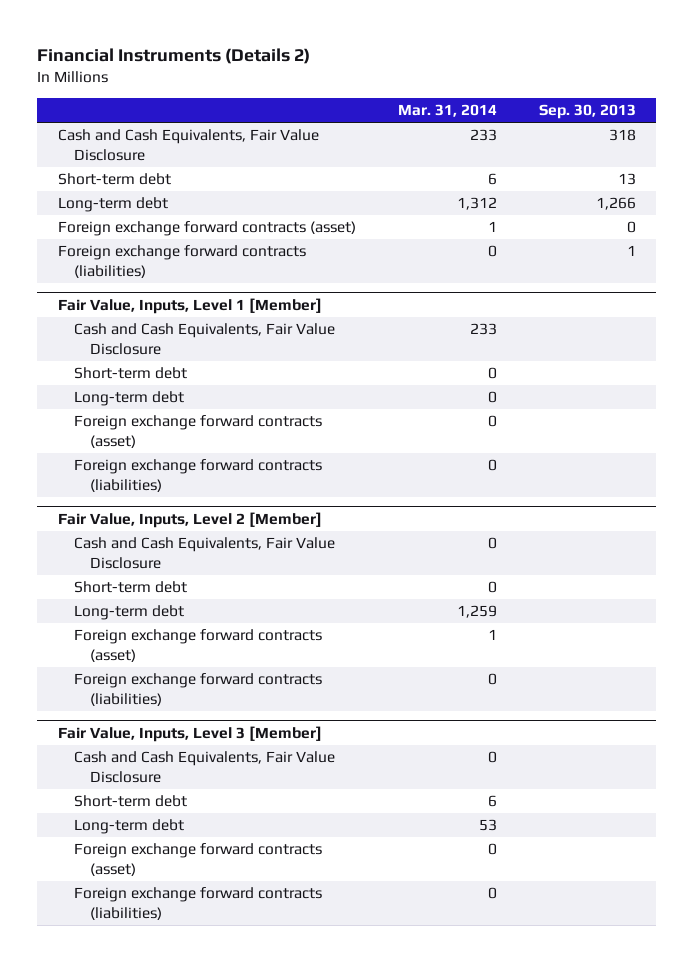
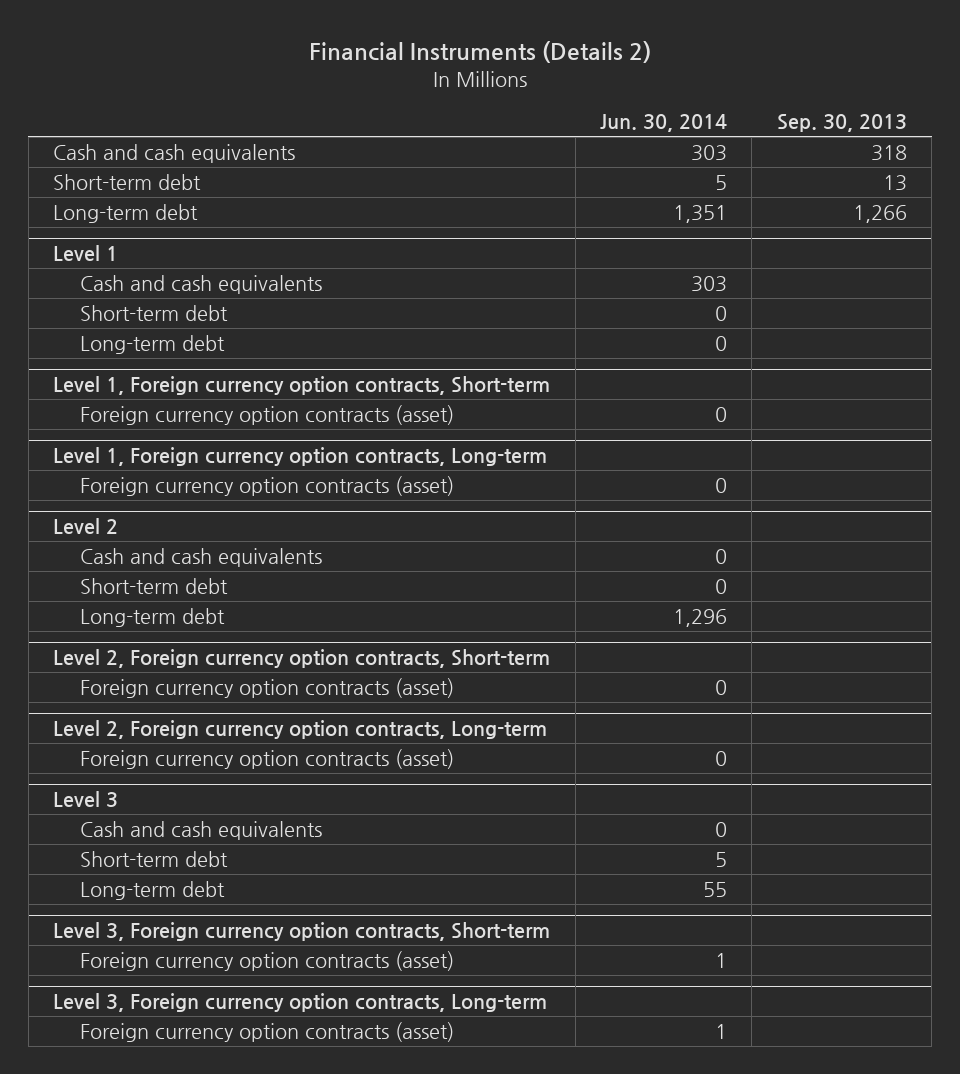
[397,104,497,118] Mar. 31, 2014 -> none
none -> [599,114,727,133] Jun. 30, 2014
[57,129,319,162] Cash and Cash Equivalents, Fair Value Disclosure -> [53,143,296,163] Cash and cash equivalents
[57,221,356,237] Foreign exchange forward contracts (asset) -> none
[57,245,306,279] Foreign exchange forward contracts (liabilities) -> none
[57,298,322,315] Fair Value, Inputs, Level 1 [Member] -> [53,245,119,262] Level 1
[73,323,335,356] Cash and Cash Equivalents, Fair Value Disclosure -> [80,274,323,294] Cash and cash equivalents
[73,415,322,449] Foreign exchange forward contracts (asset) -> none
[73,459,322,493] Foreign exchange forward contracts (liabilities) -> none
none -> [53,376,551,396] Level 1, Foreign currency option contracts, Short-term
none -> [80,404,455,425] Foreign currency option contracts (asset)
none -> [53,447,548,467] Level 1, Foreign currency option contracts, Long-term
none -> [80,475,455,496] Foreign currency option contracts (asset)
[57,512,322,529] Fair Value, Inputs, Level 2 [Member] -> [53,518,119,535] Level 2
[73,537,335,570] Cash and Cash Equivalents, Fair Value Disclosure -> [80,547,323,567] Cash and cash equivalents
[73,629,322,663] Foreign exchange forward contracts (asset) -> none
[73,673,322,707] Foreign exchange forward contracts (liabilities) -> none
none -> [53,649,551,669] Level 2, Foreign currency option contracts, Short-term
none -> [80,677,455,698] Foreign currency option contracts (asset)
none -> [53,720,548,740] Level 2, Foreign currency option contracts, Long-term
none -> [80,748,455,769] Foreign currency option contracts (asset)
[57,726,322,743] Fair Value, Inputs, Level 3 [Member] -> [53,791,119,808] Level 3
[73,751,335,784] Cash and Cash Equivalents, Fair Value Disclosure -> [80,820,323,840] Cash and cash equivalents
[73,843,322,877] Foreign exchange forward contracts (asset) -> none
[73,887,322,921] Foreign exchange forward contracts (liabilities) -> none
none -> [53,922,551,942] Level 3, Foreign currency option contracts, Short-term
none -> [80,950,455,971] Foreign currency option contracts (asset)
none -> [53,993,548,1013] Level 3, Foreign currency option contracts, Long-term
none -> [80,1021,455,1042] Foreign currency option contracts (asset)

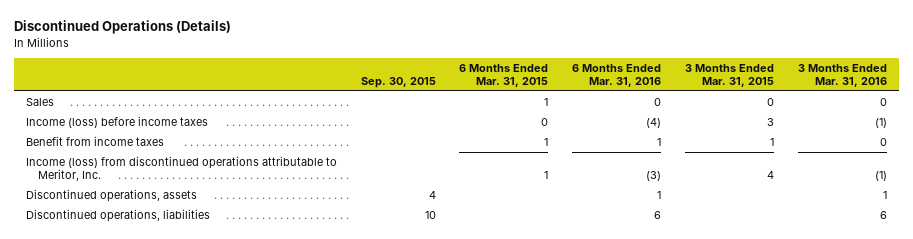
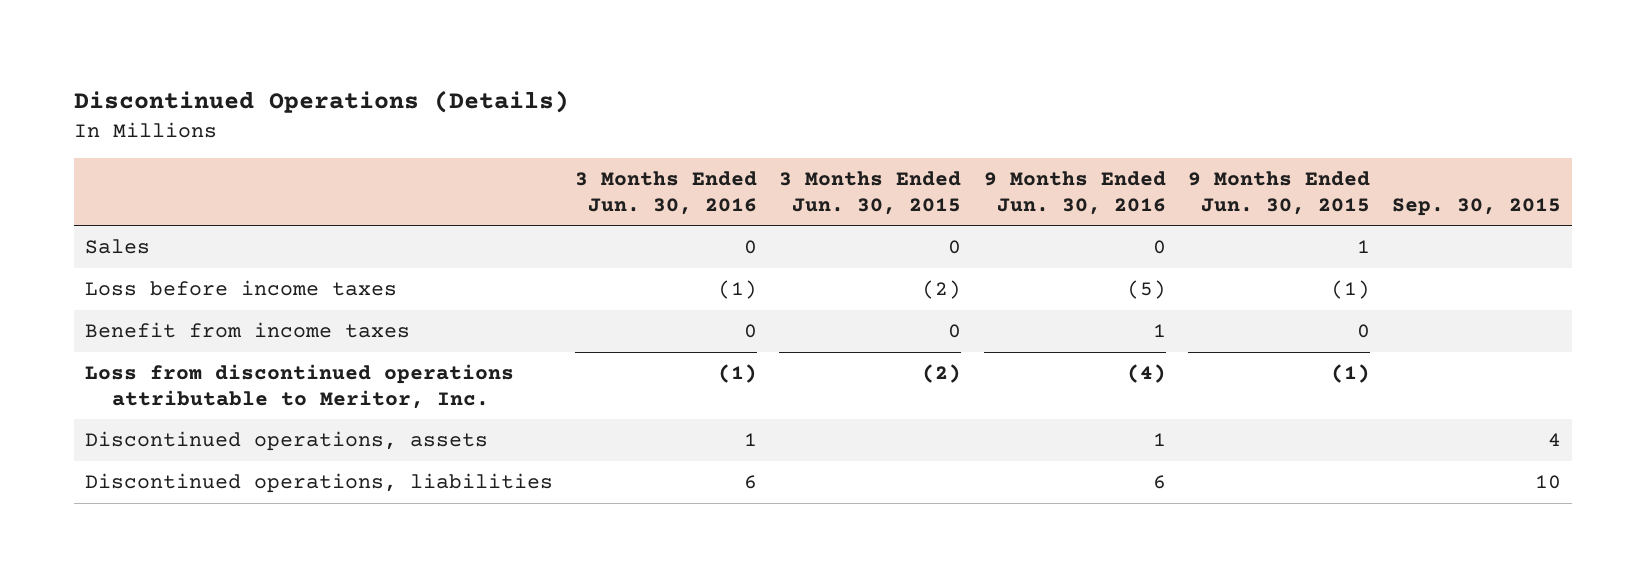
[459,63,549,87] 6 Months Ended Mar. 31, 2015 -> none
[572,63,662,87] 6 Months Ended Mar. 31, 2016 -> none
[685,63,775,87] 3 Months Ended Mar. 31, 2015 -> none
[797,63,887,87] 3 Months Ended Mar. 31, 2016 -> none
none -> [575,171,758,215] 3 Months Ended Jun. 30, 2016
none -> [779,171,962,215] 3 Months Ended Jun. 30, 2015
none -> [983,171,1166,215] 9 Months Ended Jun. 30, 2016
none -> [1187,171,1370,215] 9 Months Ended Jun. 30, 2015
[25,115,208,128] Income (loss) before income taxes -> [85,280,398,297] Loss before income taxes
[25,155,337,182] Income (loss) from discontinued operations attributable to Meritor, Inc. -> [85,364,515,409] Loss from discontinued operations attributable to Meritor, Inc.

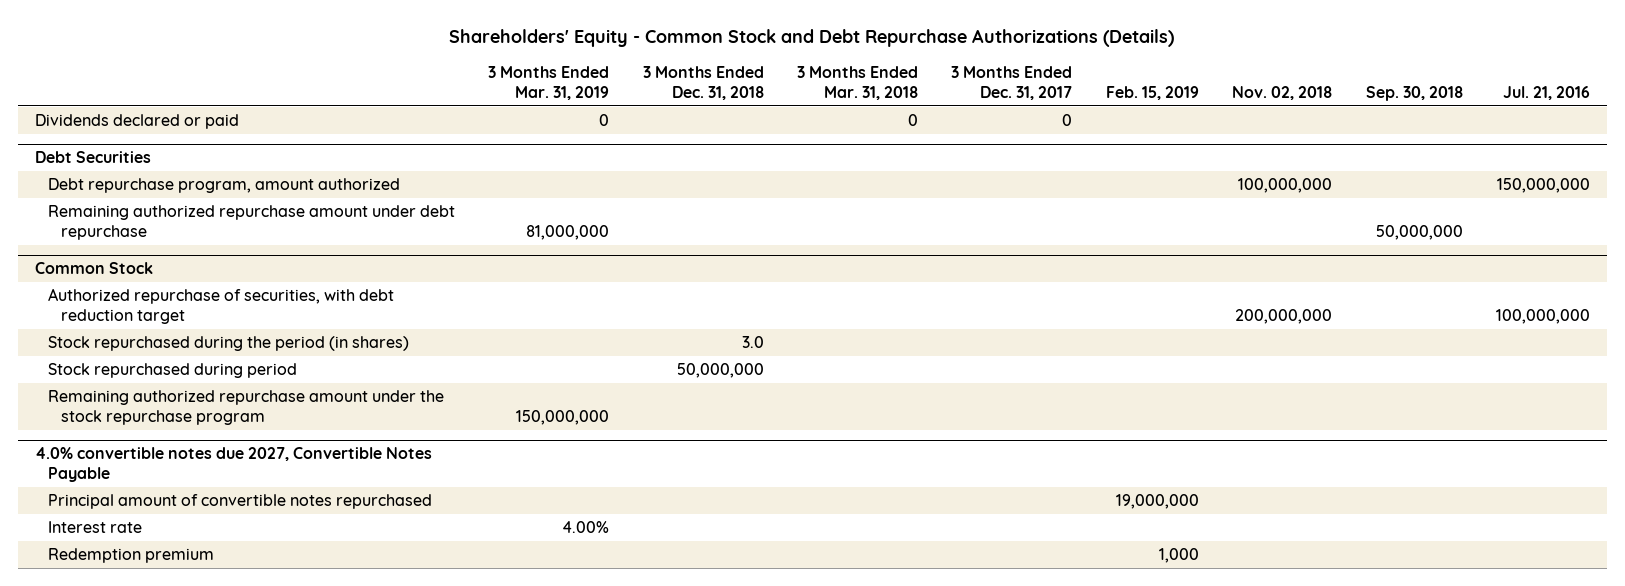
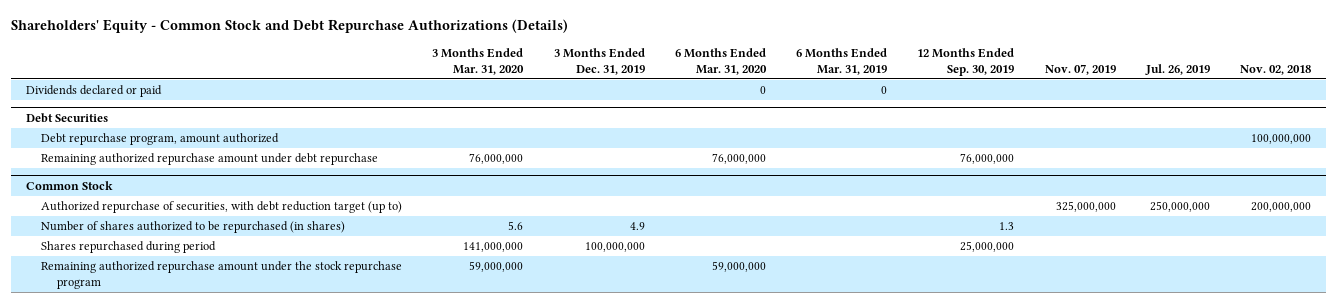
[488,65,610,100] 3 Months Ended Mar. 31, 2019 -> none
[642,65,764,100] 3 Months Ended Dec. 31, 2018 -> none
[796,65,918,100] 3 Months Ended Mar. 31, 2018 -> none
[951,65,1073,100] 3 Months Ended Dec. 31, 2017 -> none
[1105,85,1199,100] Feb. 15, 2019 -> none
[1365,85,1463,101] Sep. 30, 2018 -> none
[1502,85,1590,100] Jul. 21, 2016 -> none
none -> [432,48,525,75] 3 Months Ended Mar. 31, 2020
none -> [553,48,645,75] 3 Months Ended Dec. 31, 2019
none -> [674,48,767,75] 6 Months Ended Mar. 31, 2020
none -> [796,48,888,75] 6 Months Ended Mar. 31, 2019
none -> [917,48,1015,76] 12 Months Ended Sep. 30, 2019
none -> [1044,63,1116,75] Nov. 07, 2019
none -> [1144,63,1210,75] Jul. 26, 2019
[47,288,394,325] Authorized repurchase of securities, with debt reduction target -> [41,201,403,214] Authorized repurchase of securities, with debt reduction target (up to)
[47,336,409,352] Stock repurchased during the period (in shares) -> [41,221,346,234] Number of shares authorized to be repurchased (in shares)
[47,363,297,379] Stock repurchased during period -> [41,241,217,254] Shares repurchased during period
[34,447,432,483] 4.0% convertible notes due 2027, Convertible Notes Payable -> none
[47,494,432,510] Principal amount of convertible notes repurchased -> none
[47,521,142,534] Interest rate -> none
[47,548,214,564] Redemption premium -> none

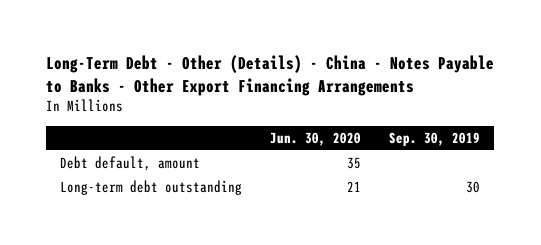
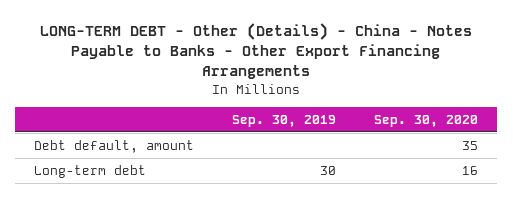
[46,54,495,96] Long-Term Debt - Other (Details) - China - Notes Payable to Banks - Other Export Financing Arrangements -> [40,22,473,80] LONG-TERM DEBT - Other (Details) - China - Notes Payable to Banks - Other Export Financing Arrangements
[270,132,362,147] Jun. 30, 2020 -> none
none -> [374,114,479,127] Sep. 30, 2020
[60,180,243,196] Long-term debt outstanding -> [34,164,147,178] Long-term debt

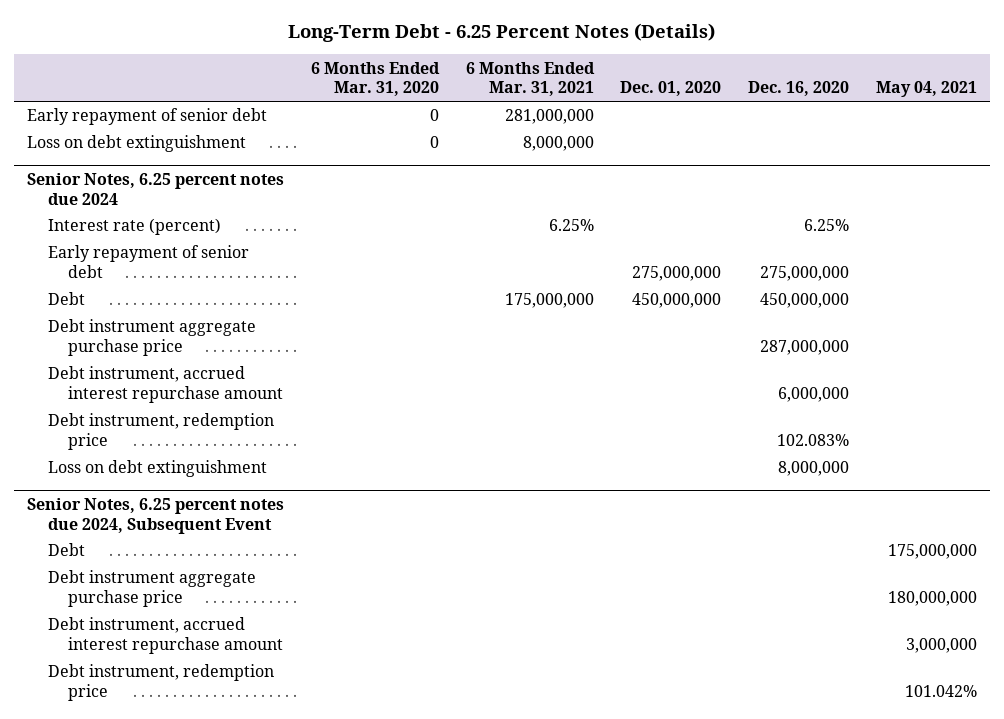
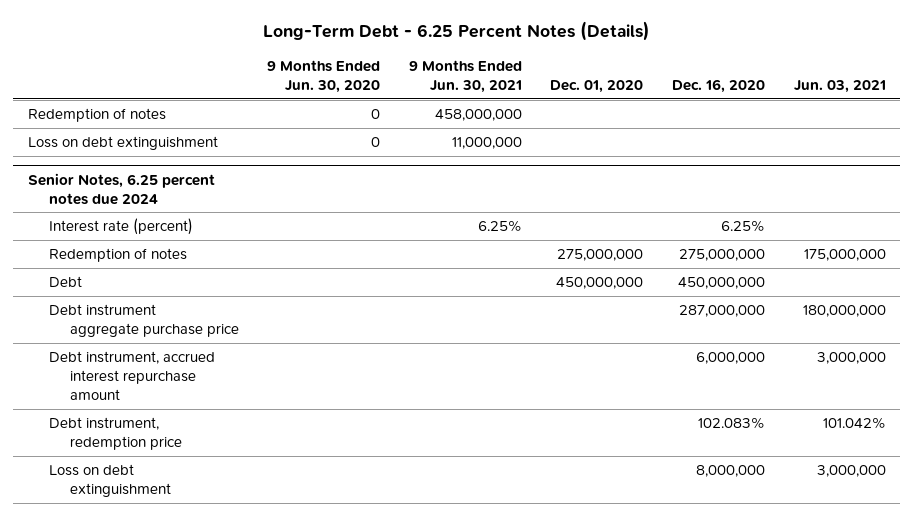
[310,61,440,97] 6 Months Ended Mar. 31, 2020 -> none
[465,61,595,97] 6 Months Ended Mar. 31, 2021 -> none
[876,81,978,98] May 04, 2021 -> none
none -> [267,60,381,94] 9 Months Ended Jun. 30, 2020
none -> [408,60,522,94] 9 Months Ended Jun. 30, 2021
none -> [793,80,886,94] Jun. 03, 2021
[27,108,268,126] Early repayment of senior debt -> [27,108,166,123] Redemption of notes
[47,245,249,278] Early repayment of senior debt -> [48,248,187,263] Redemption of notes
[27,498,285,534] Senior Notes, 6.25 percent notes due 2024, Subsequent Event -> none
[47,543,85,557] Debt -> none
[47,570,256,607] Debt instrument aggregate purchase price -> none
[47,617,284,654] Debt instrument, accrued interest repurchase amount -> none
[47,664,274,701] Debt instrument, redemption price -> none

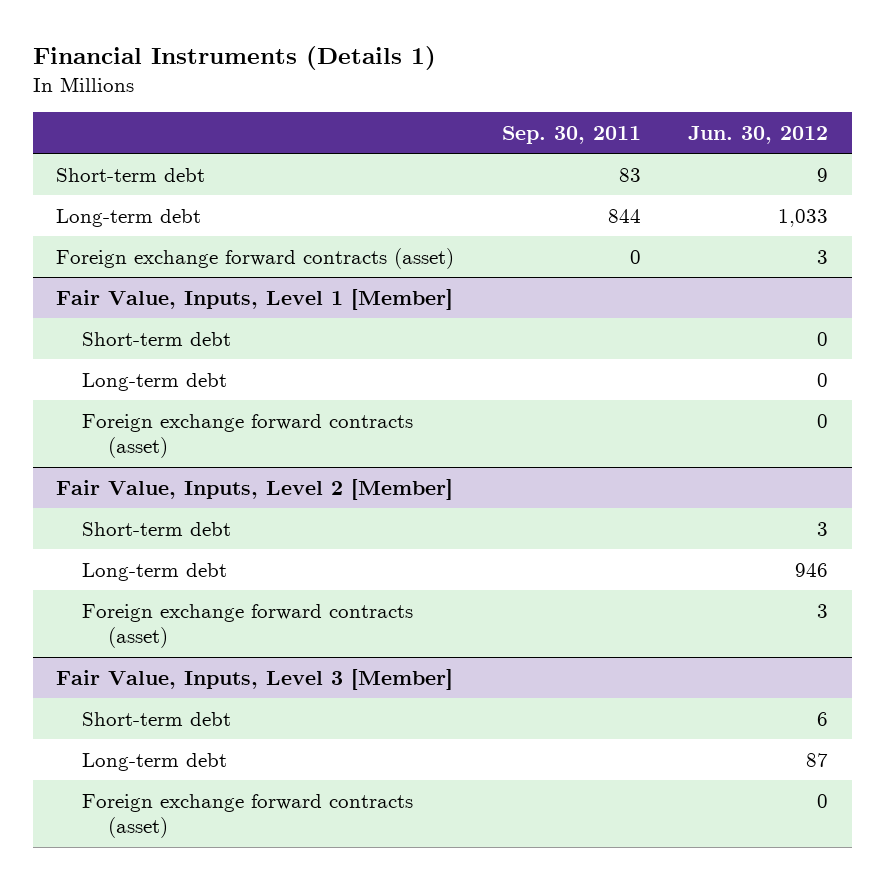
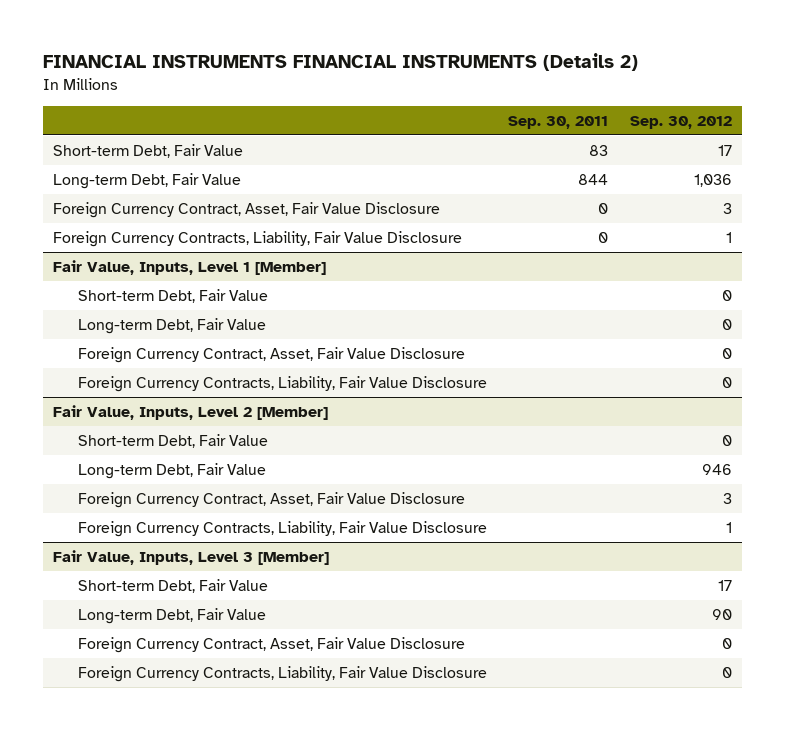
[32,46,436,71] Financial Instruments (Details 1) -> [42,52,638,71] FINANCIAL INSTRUMENTS FINANCIAL INSTRUMENTS (Details 2)
[688,125,829,144] Jun. 30, 2012 -> none
none -> [629,115,732,129] Sep. 30, 2012
[56,167,206,182] Short-term debt -> [53,143,244,158] Short-term Debt, Fair Value
[56,208,202,227] Long-term debt -> [53,172,242,189] Long-term Debt, Fair Value
[56,247,455,269] Foreign exchange forward contracts (asset) -> [53,201,441,218] Foreign Currency Contract, Asset, Fair Value Disclosure
none -> [53,230,463,247] Foreign Currency Contracts, Liability, Fair Value Disclosure
[82,331,232,346] Short-term debt -> [78,288,269,303] Short-term Debt, Fair Value
[82,372,228,391] Long-term debt -> [78,317,267,334] Long-term Debt, Fair Value
[82,413,414,459] Foreign exchange forward contracts (asset) -> [78,346,466,363] Foreign Currency Contract, Asset, Fair Value Disclosure
none -> [78,375,488,392] Foreign Currency Contracts, Liability, Fair Value Disclosure
[82,521,232,536] Short-term debt -> [78,433,269,448] Short-term Debt, Fair Value
[82,562,228,581] Long-term debt -> [78,462,267,479] Long-term Debt, Fair Value
[82,603,414,649] Foreign exchange forward contracts (asset) -> [78,491,466,508] Foreign Currency Contract, Asset, Fair Value Disclosure
none -> [78,520,488,537] Foreign Currency Contracts, Liability, Fair Value Disclosure
[82,711,232,726] Short-term debt -> [78,578,269,593] Short-term Debt, Fair Value
[82,752,228,771] Long-term debt -> [78,607,267,624] Long-term Debt, Fair Value
[82,793,414,839] Foreign exchange forward contracts (asset) -> [78,636,466,653] Foreign Currency Contract, Asset, Fair Value Disclosure
none -> [78,665,488,682] Foreign Currency Contracts, Liability, Fair Value Disclosure

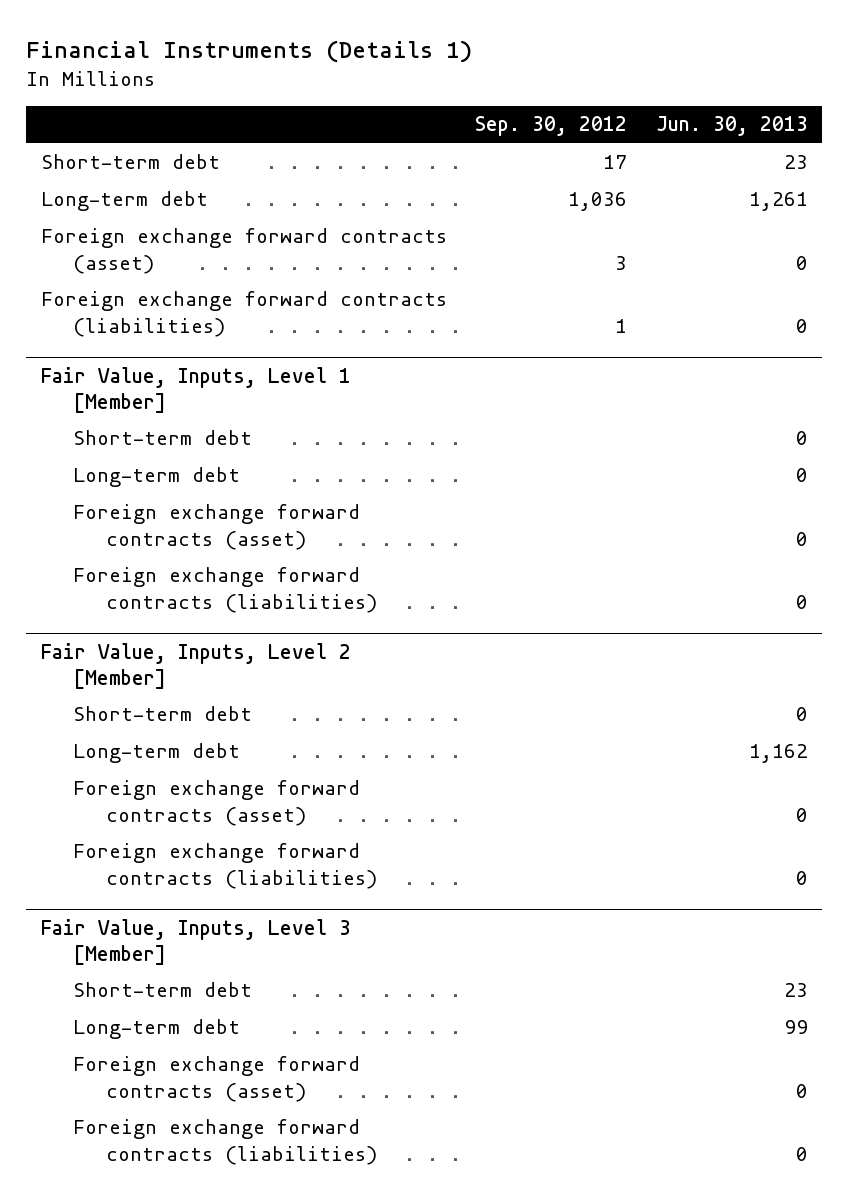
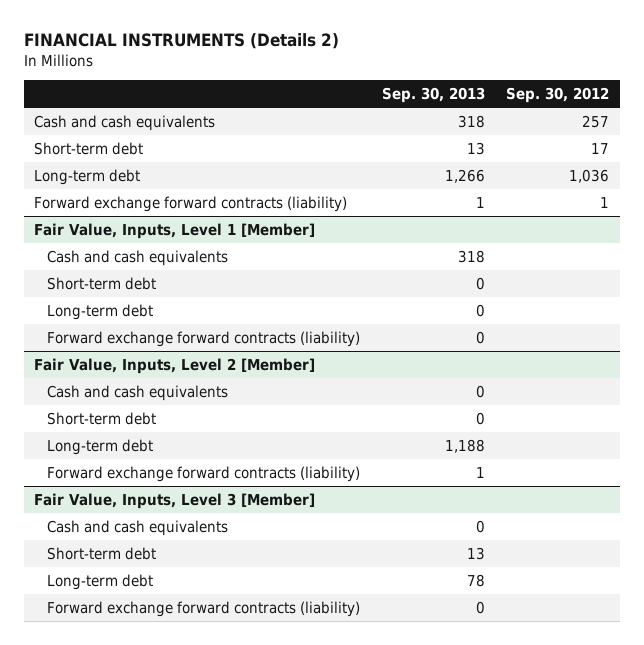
[26,40,473,64] Financial Instruments (Details 1) -> [23,33,339,50] FINANCIAL INSTRUMENTS (Details 2)
[655,116,808,137] Jun. 30, 2013 -> none
none -> [381,87,485,104] Sep. 30, 2013
none -> [34,114,216,131] Cash and cash equivalents
[40,228,447,274] Foreign exchange forward contracts (asset) -> none
[40,291,447,337] Foreign exchange forward contracts (liabilities) -> [34,195,348,212] Forward exchange forward contracts (liability)
none -> [47,249,229,266] Cash and cash equivalents
[73,504,361,550] Foreign exchange forward contracts (asset) -> none
[73,567,377,613] Foreign exchange forward contracts (liabilities) -> [47,330,361,347] Forward exchange forward contracts (liability)
none -> [47,384,229,401] Cash and cash equivalents
[73,780,361,826] Foreign exchange forward contracts (asset) -> none
[73,843,377,889] Foreign exchange forward contracts (liabilities) -> [47,465,361,482] Forward exchange forward contracts (liability)
none -> [47,519,229,536] Cash and cash equivalents
[73,1056,361,1102] Foreign exchange forward contracts (asset) -> none
[73,1119,377,1165] Foreign exchange forward contracts (liabilities) -> [47,600,361,617] Forward exchange forward contracts (liability)

